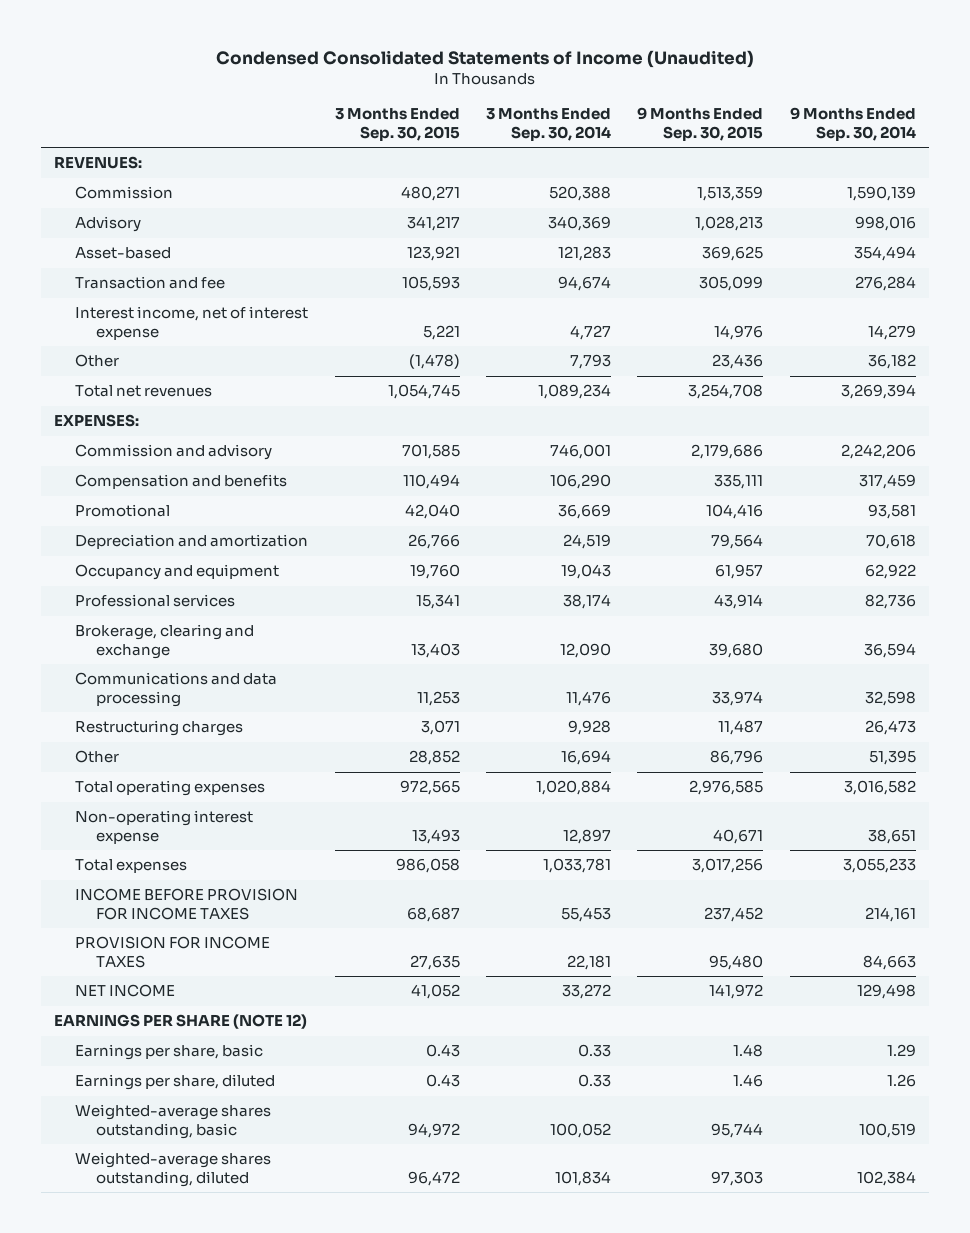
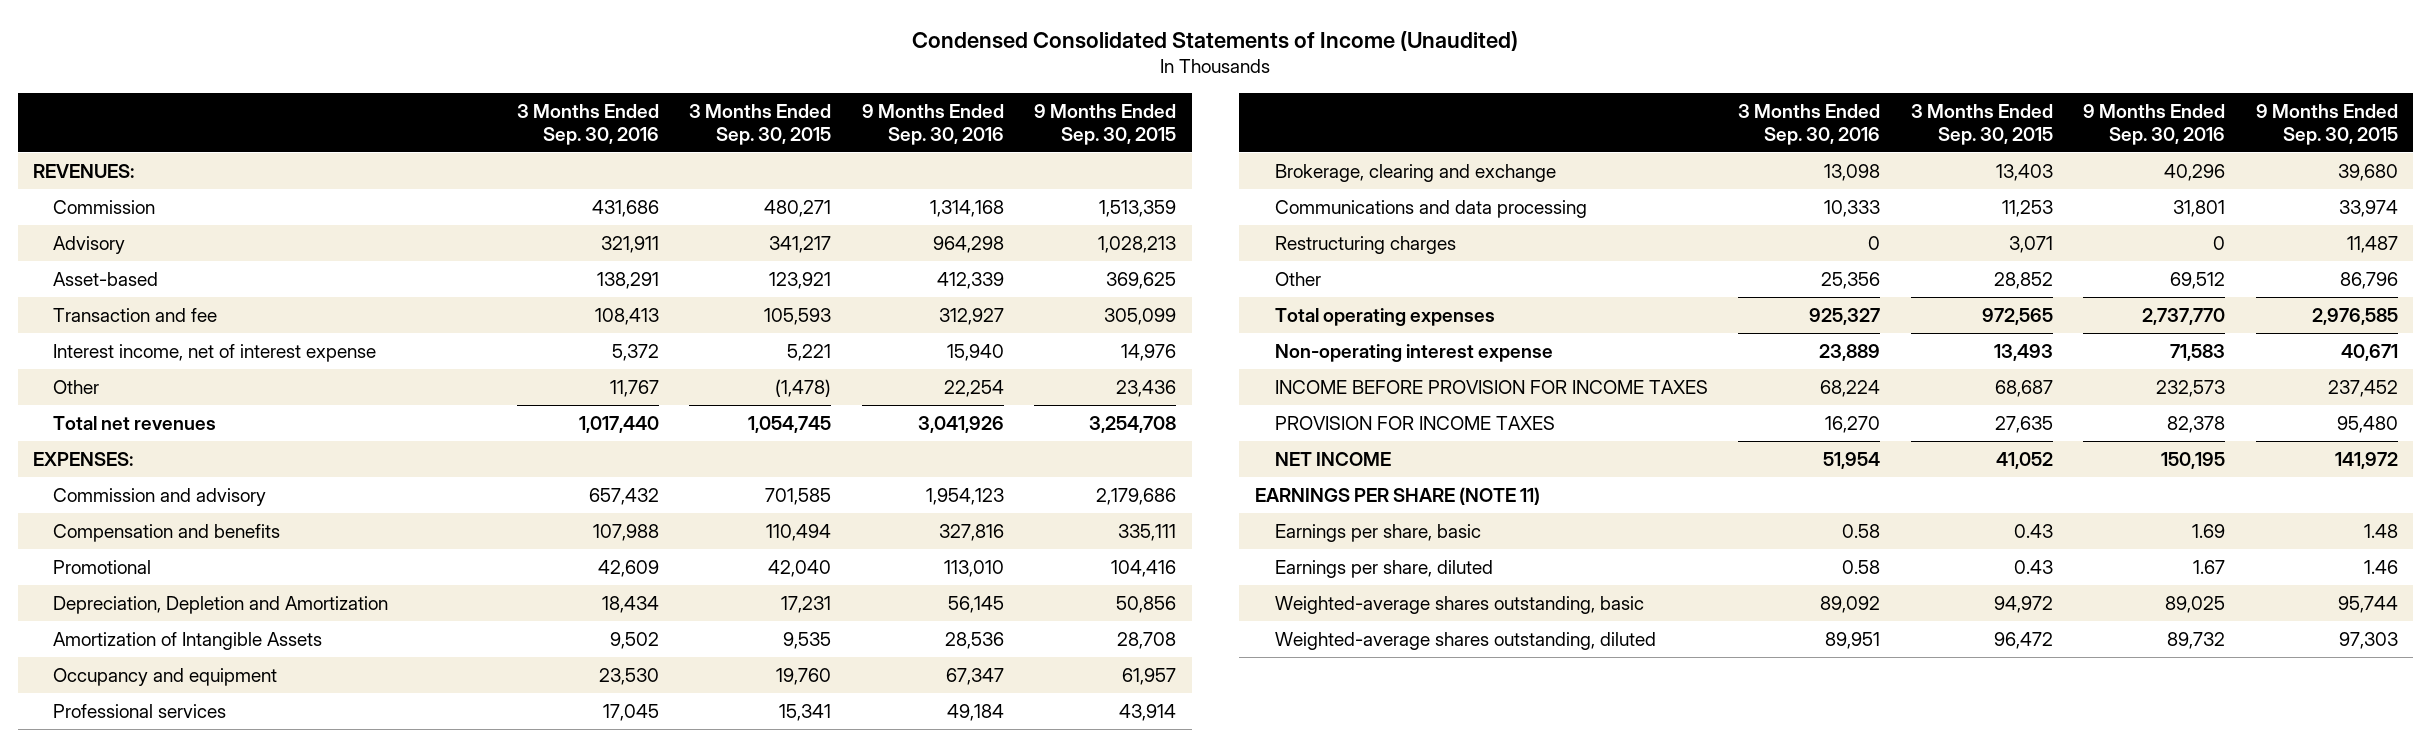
[485,108,611,142] 3 Months Ended Sep. 30, 2014 -> none
[789,107,916,142] 9 Months Ended Sep. 30, 2014 -> none
none -> [516,103,659,145] 3 Months Ended Sep. 30, 2016
none -> [861,103,1004,145] 9 Months Ended Sep. 30, 2016
[75,534,309,550] Depreciation and amortization -> [52,596,388,615] Depreciation, Depletion and Amortization
[407,534,460,550] 26,766 -> [781,596,832,614] 17,231
[711,534,764,550] 79,564 -> [1116,596,1177,614] 50,856
none -> [52,632,322,651] Amortization of Intangible Assets
[75,859,188,874] Total expenses -> none
[54,1014,308,1030] EARNINGS PER SHARE (NOTE 12) -> [1254,487,1540,506] EARNINGS PER SHARE (NOTE 11)

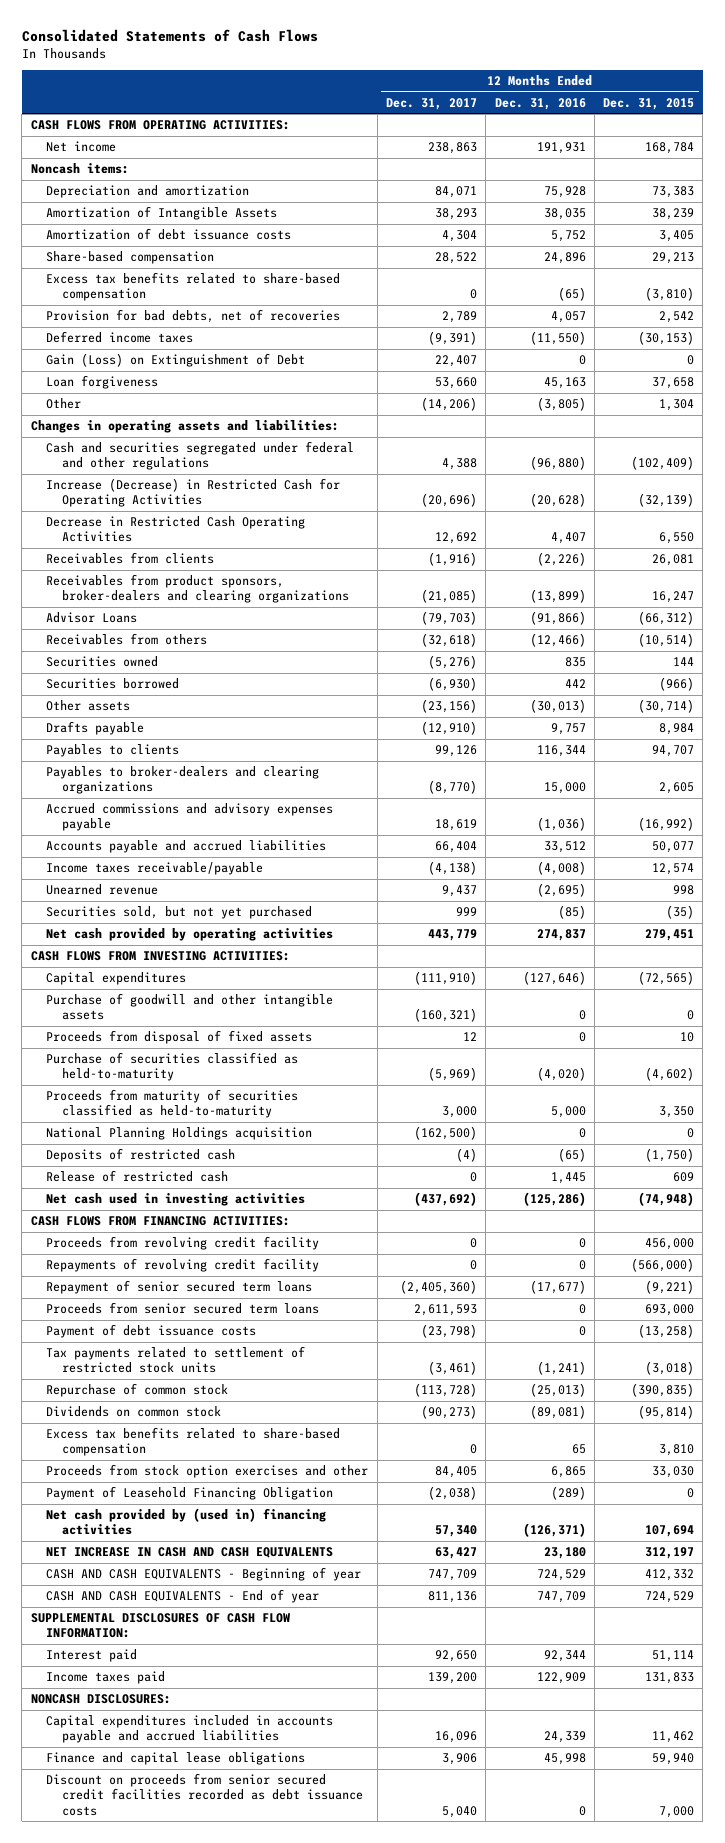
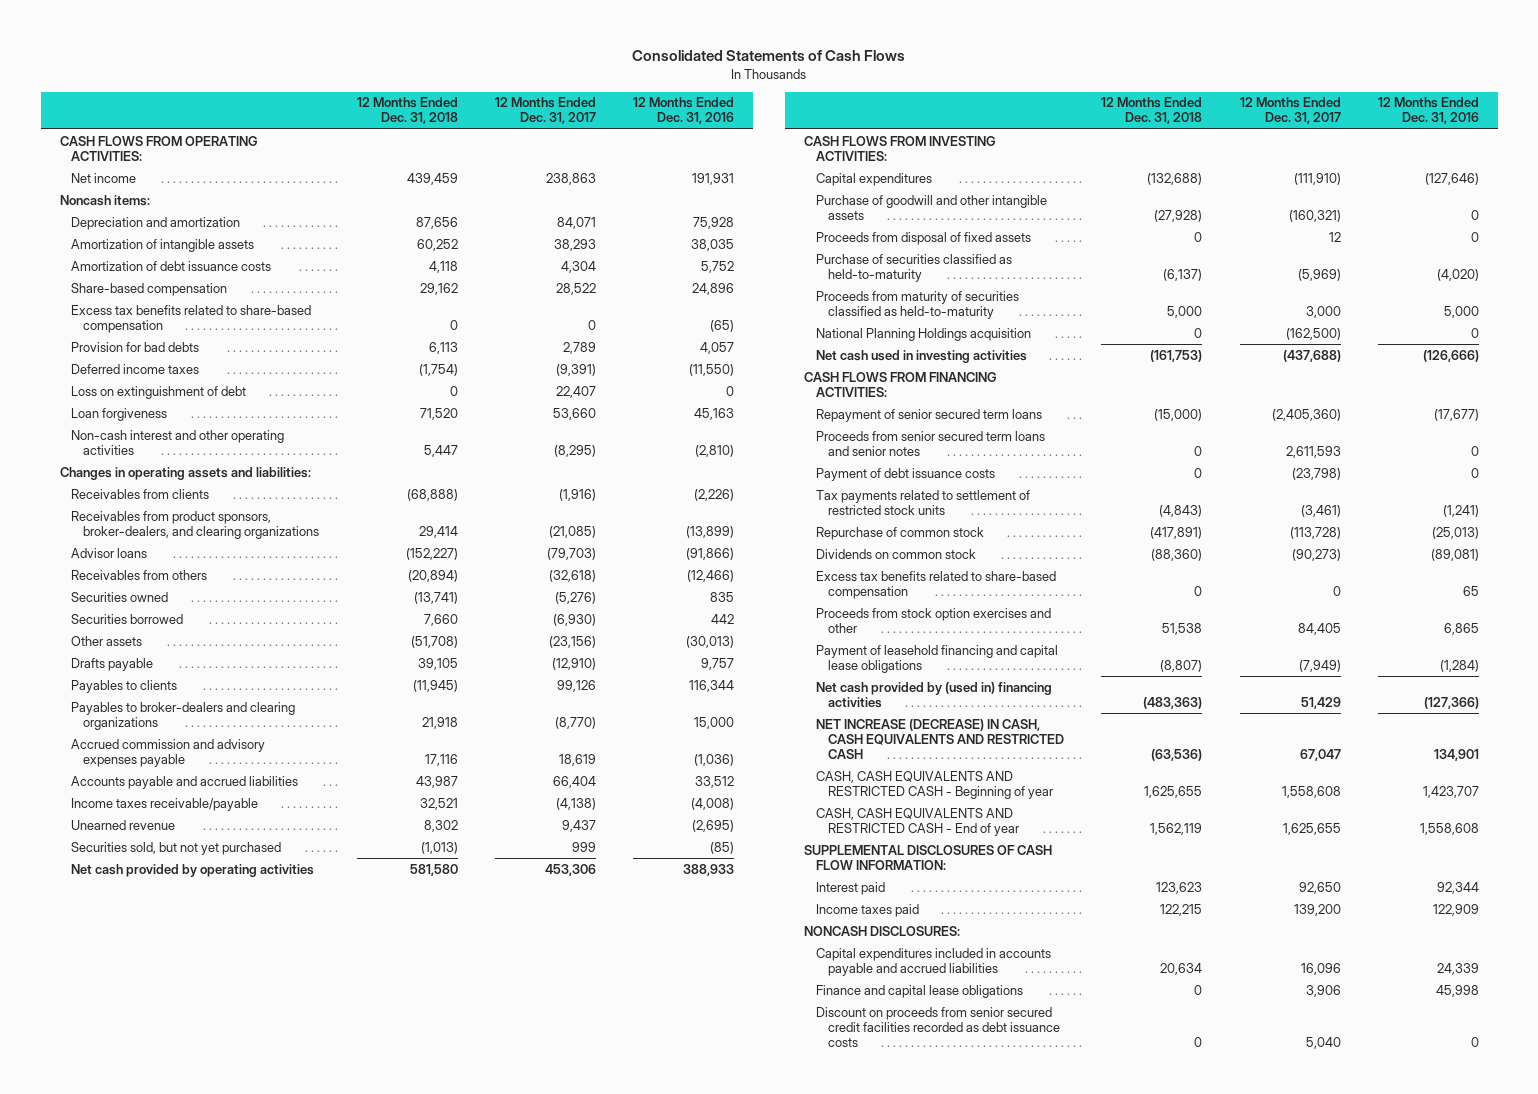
[603,97,695,110] Dec. 31, 2015 -> none
none -> [356,97,458,125] 12 Months Ended Dec. 31, 2018
[46,206,278,221] Amortization of Intangible Assets -> [71,238,255,252] Amortization of intangible assets
[46,309,341,324] Provision for bad debts, net of recoveries -> [71,341,200,352] Provision for bad debts
[46,353,306,368] Gain (Loss) on Extinguishment of Debt -> [71,385,247,399] Loss on extinguishment of debt
[46,398,82,410] Other -> none
none -> [71,429,285,455] Non-cash interest and other operating activities
[46,441,355,471] Cash and securities segregated under federal and other regulations -> none
[46,478,341,508] Increase (Decrease) in Restricted Cash for Operating Activities -> none
[46,516,306,543] Decrease in Restricted Cash Operating Activities -> none
[46,574,349,604] Receivables from product sponsors, broker-dealers and clearing organizations -> [71,510,320,539] Receivables from product sponsors, broker-dealers, and clearing organizations
[46,612,138,624] Advisor Loans -> [71,547,148,558] Advisor loans
[46,803,334,832] Accrued commissions and advisory expenses payable -> [71,738,266,767] Accrued commission and advisory expenses payable
[427,929,477,942] 443,779 -> [544,863,596,876] 453,306
[536,929,586,942] 274,837 -> [683,863,735,876] 388,933
[46,1148,236,1163] Deposits of restricted cash -> none
[46,1170,229,1183] Release of restricted cash -> none
[413,1192,477,1207] (437,692) -> [1282,349,1341,362] (437,688)
[522,1192,586,1207] (125,286) -> [1422,349,1479,362] (126,666)
[46,1236,320,1251] Proceeds from revolving credit facility -> none
[46,1258,320,1273] Repayments of revolving credit facility -> none
[46,1302,320,1315] Proceeds from senior secured term loans -> [815,430,1045,456] Proceeds from senior secured term loans and senior notes
[46,1486,334,1501] Payment of Leasehold Financing Obligation -> [815,644,1058,673] Payment of leasehold financing and capital lease obligations
[427,1486,477,1501] (2,038) -> [1298,659,1341,672] (7,949)
[550,1486,586,1501] (289) -> [1439,659,1479,672] (1,284)
[434,1525,477,1538] 57,340 -> [1300,696,1341,709] 51,429
[522,1523,586,1538] (126,371) -> [1423,696,1479,709] (127,366)
[46,1547,334,1559] NET INCREASE IN CASH AND CASH EQUIVALENTS -> [815,718,1064,760] NET INCREASE (DECREASE) IN CASH, CASH EQUIVALENTS AND RESTRICTED CASH
[434,1547,477,1560] 63,427 -> [1299,749,1341,762] 67,047
[543,1547,586,1560] 23,180 -> [1433,749,1479,762] 134,901
[46,1567,362,1582] CASH AND CASH EQUIVALENTS - Beginning of year -> [815,770,1053,799] CASH, CASH EQUIVALENTS AND RESTRICTED CASH - Beginning of year
[427,1569,477,1582] 747,709 -> [1281,785,1341,798] 1,558,608
[536,1569,586,1582] 724,529 -> [1422,785,1479,798] 1,423,707
[46,1589,320,1604] CASH AND CASH EQUIVALENTS - End of year -> [815,807,1019,836] CASH, CASH EQUIVALENTS AND RESTRICTED CASH - End of year
[427,1591,477,1604] 811,136 -> [1282,822,1341,835] 1,625,655
[536,1591,586,1604] 747,709 -> [1419,822,1479,835] 1,558,608

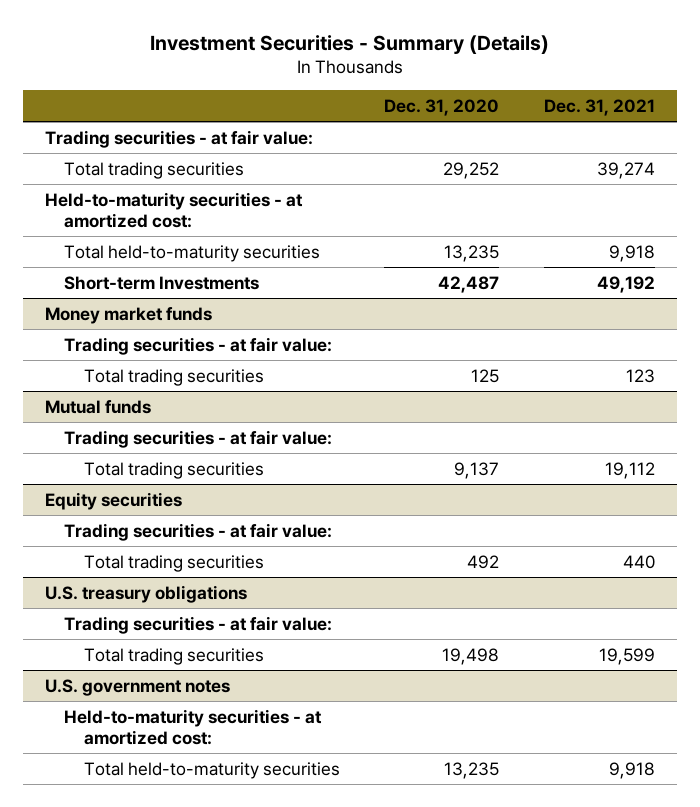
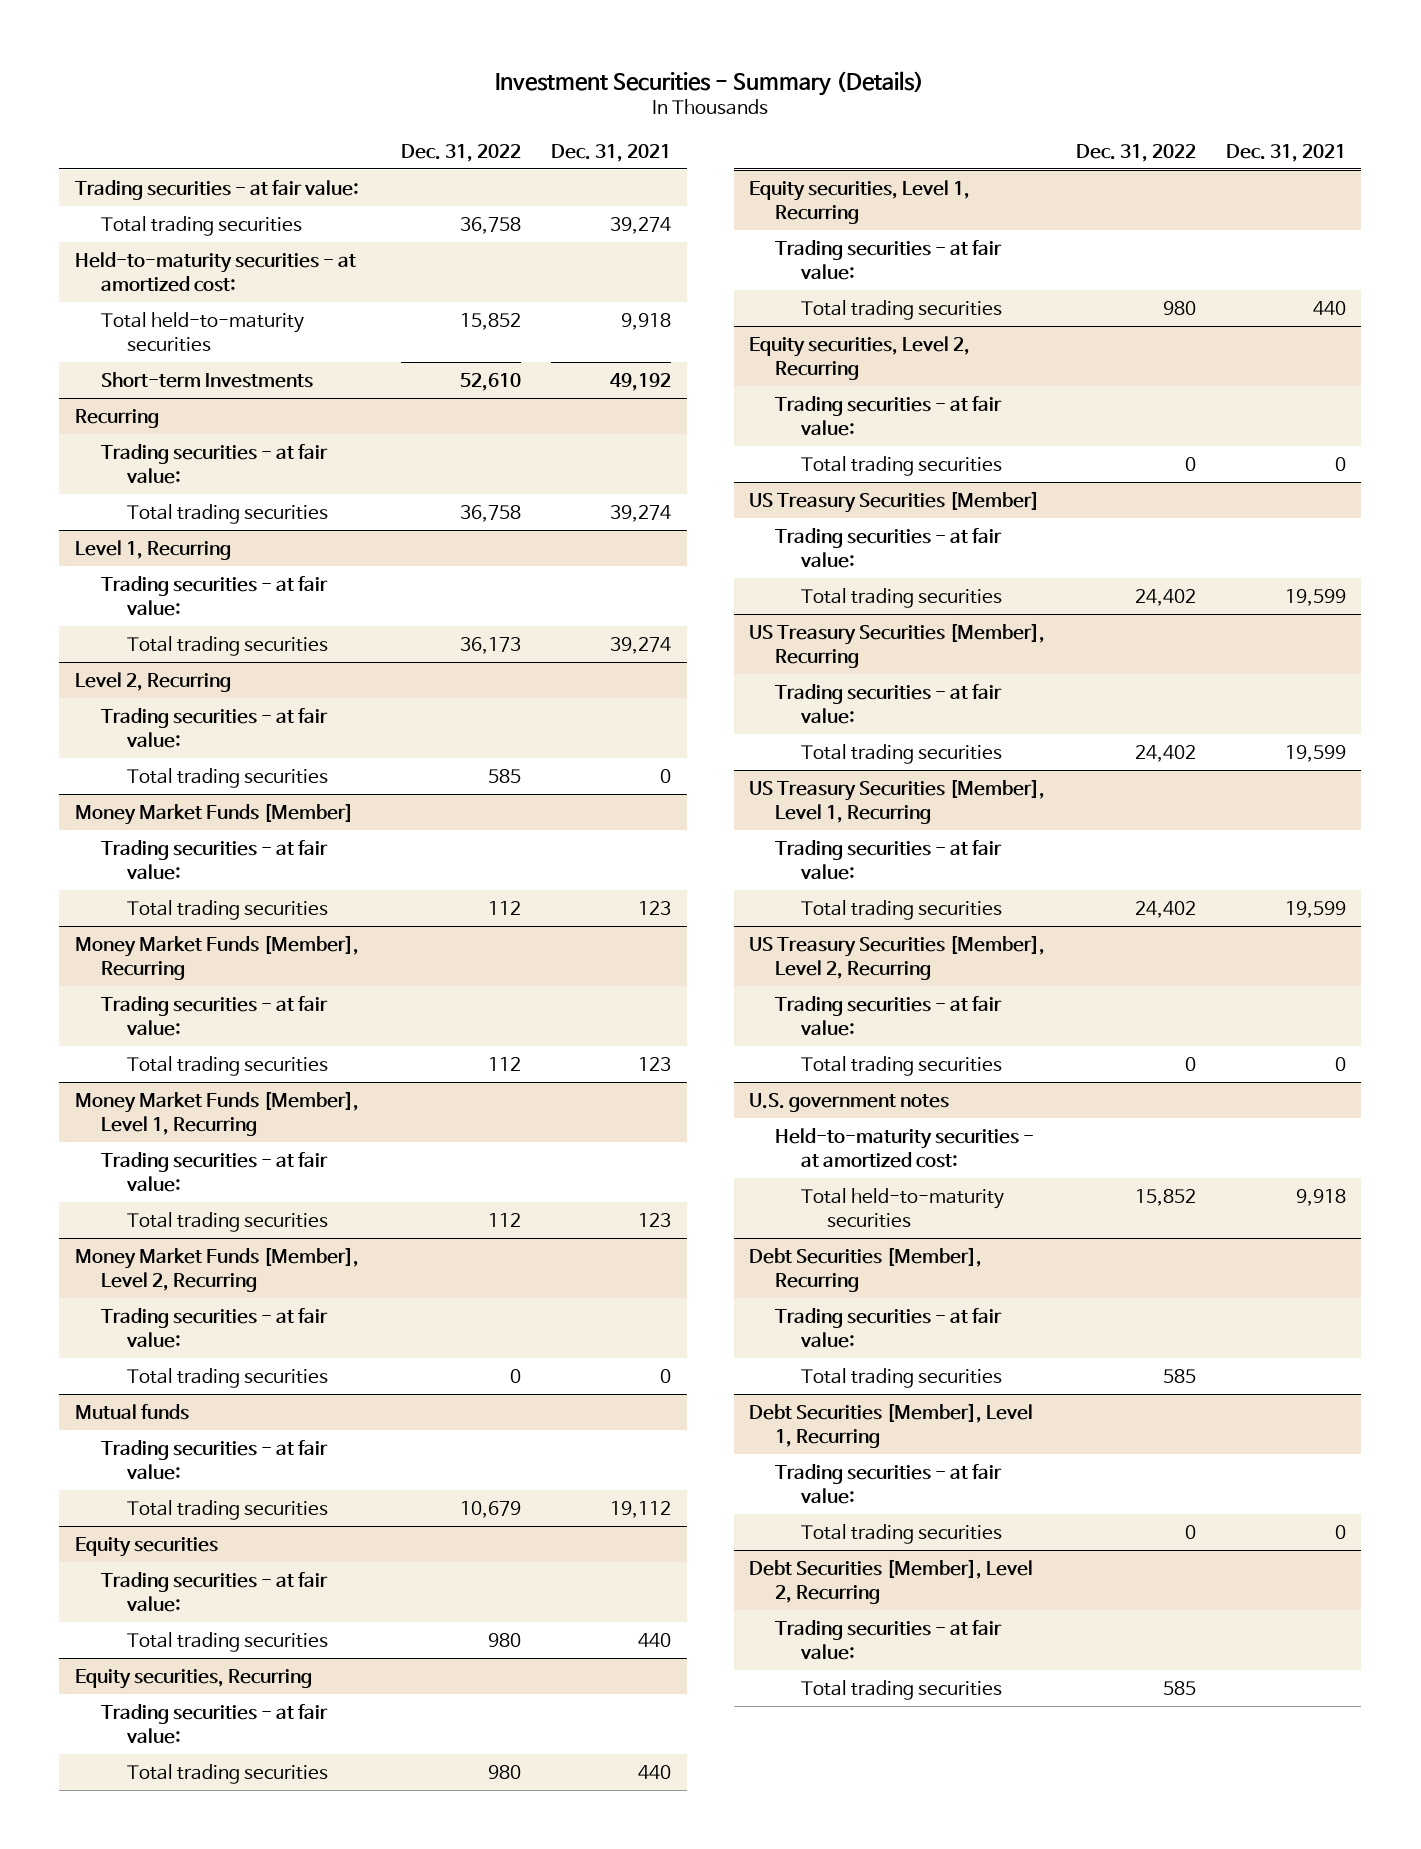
[384,98,500,116] Dec. 31, 2020 -> none
none -> [400,143,521,162] Dec. 31, 2022
[44,306,212,324] Money market funds -> none
none -> [74,408,159,428] Recurring
none -> [126,503,328,524] Total trading securities
none -> [74,539,231,560] Level 1, Recurring
none -> [100,575,328,617] Trading securities - at fair value:
none -> [126,635,328,656] Total trading securities
none -> [74,671,231,692] Level 2, Recurring
none -> [100,707,328,749] Trading securities - at fair value:
none -> [126,767,328,788] Total trading securities
none -> [74,802,353,825] Money Market Funds [Member]
none -> [100,839,328,881] Trading securities - at fair value:
none -> [74,934,359,981] Money Market Funds [Member], Recurring
none -> [100,995,328,1037] Trading securities - at fair value:
none -> [126,1055,328,1076] Total trading securities
none -> [74,1090,359,1137] Money Market Funds [Member], Level 1, Recurring
none -> [100,1151,328,1193] Trading securities - at fair value:
none -> [126,1211,328,1232] Total trading securities
none -> [74,1246,359,1293] Money Market Funds [Member], Level 2, Recurring
none -> [100,1307,328,1349] Trading securities - at fair value:
none -> [126,1367,328,1388] Total trading securities
[44,584,247,603] U.S. treasury obligations -> none
none -> [74,1668,312,1689] Equity securities, Recurring
none -> [126,1763,328,1784] Total trading securities
none -> [749,179,971,225] Equity securities, Level 1, Recurring
none -> [775,239,1003,281] Trading securities - at fair value:
none -> [801,299,1003,320] Total trading securities
none -> [749,335,971,381] Equity securities, Level 2, Recurring
none -> [775,395,1003,437] Trading securities - at fair value:
none -> [801,455,1003,476] Total trading securities
none -> [749,490,1040,513] US Treasury Securities [Member]
none -> [775,527,1003,569] Trading securities - at fair value:
none -> [749,622,1046,669] US Treasury Securities [Member], Recurring
none -> [775,683,1003,725] Trading securities - at fair value:
none -> [801,743,1003,764] Total trading securities
none -> [749,778,1046,825] US Treasury Securities [Member], Level 1, Recurring
none -> [775,839,1003,881] Trading securities - at fair value:
none -> [801,899,1003,920] Total trading securities
none -> [749,934,1046,981] US Treasury Securities [Member], Level 2, Recurring
none -> [775,995,1003,1037] Trading securities - at fair value:
none -> [801,1055,1003,1076] Total trading securities
none -> [749,1246,983,1293] Debt Securities [Member], Recurring
none -> [775,1307,1003,1349] Trading securities - at fair value:
none -> [801,1367,1003,1388] Total trading securities
none -> [749,1402,1034,1449] Debt Securities [Member], Level 1, Recurring
none -> [775,1463,1003,1505] Trading securities - at fair value:
none -> [801,1523,1003,1544] Total trading securities
none -> [749,1558,1034,1605] Debt Securities [Member], Level 2, Recurring
none -> [775,1619,1003,1661] Trading securities - at fair value:
none -> [801,1679,1003,1700] Total trading securities

